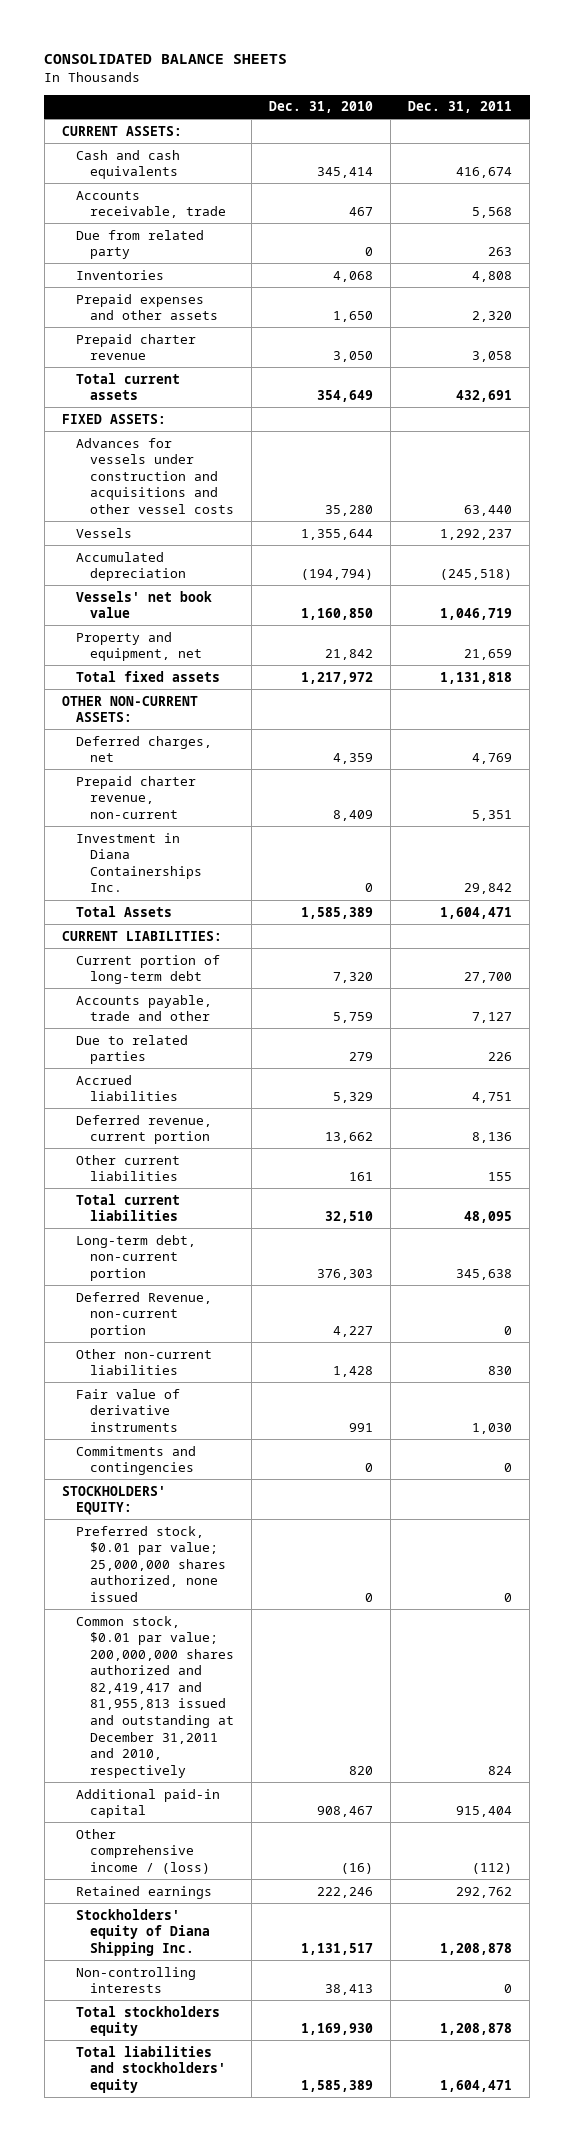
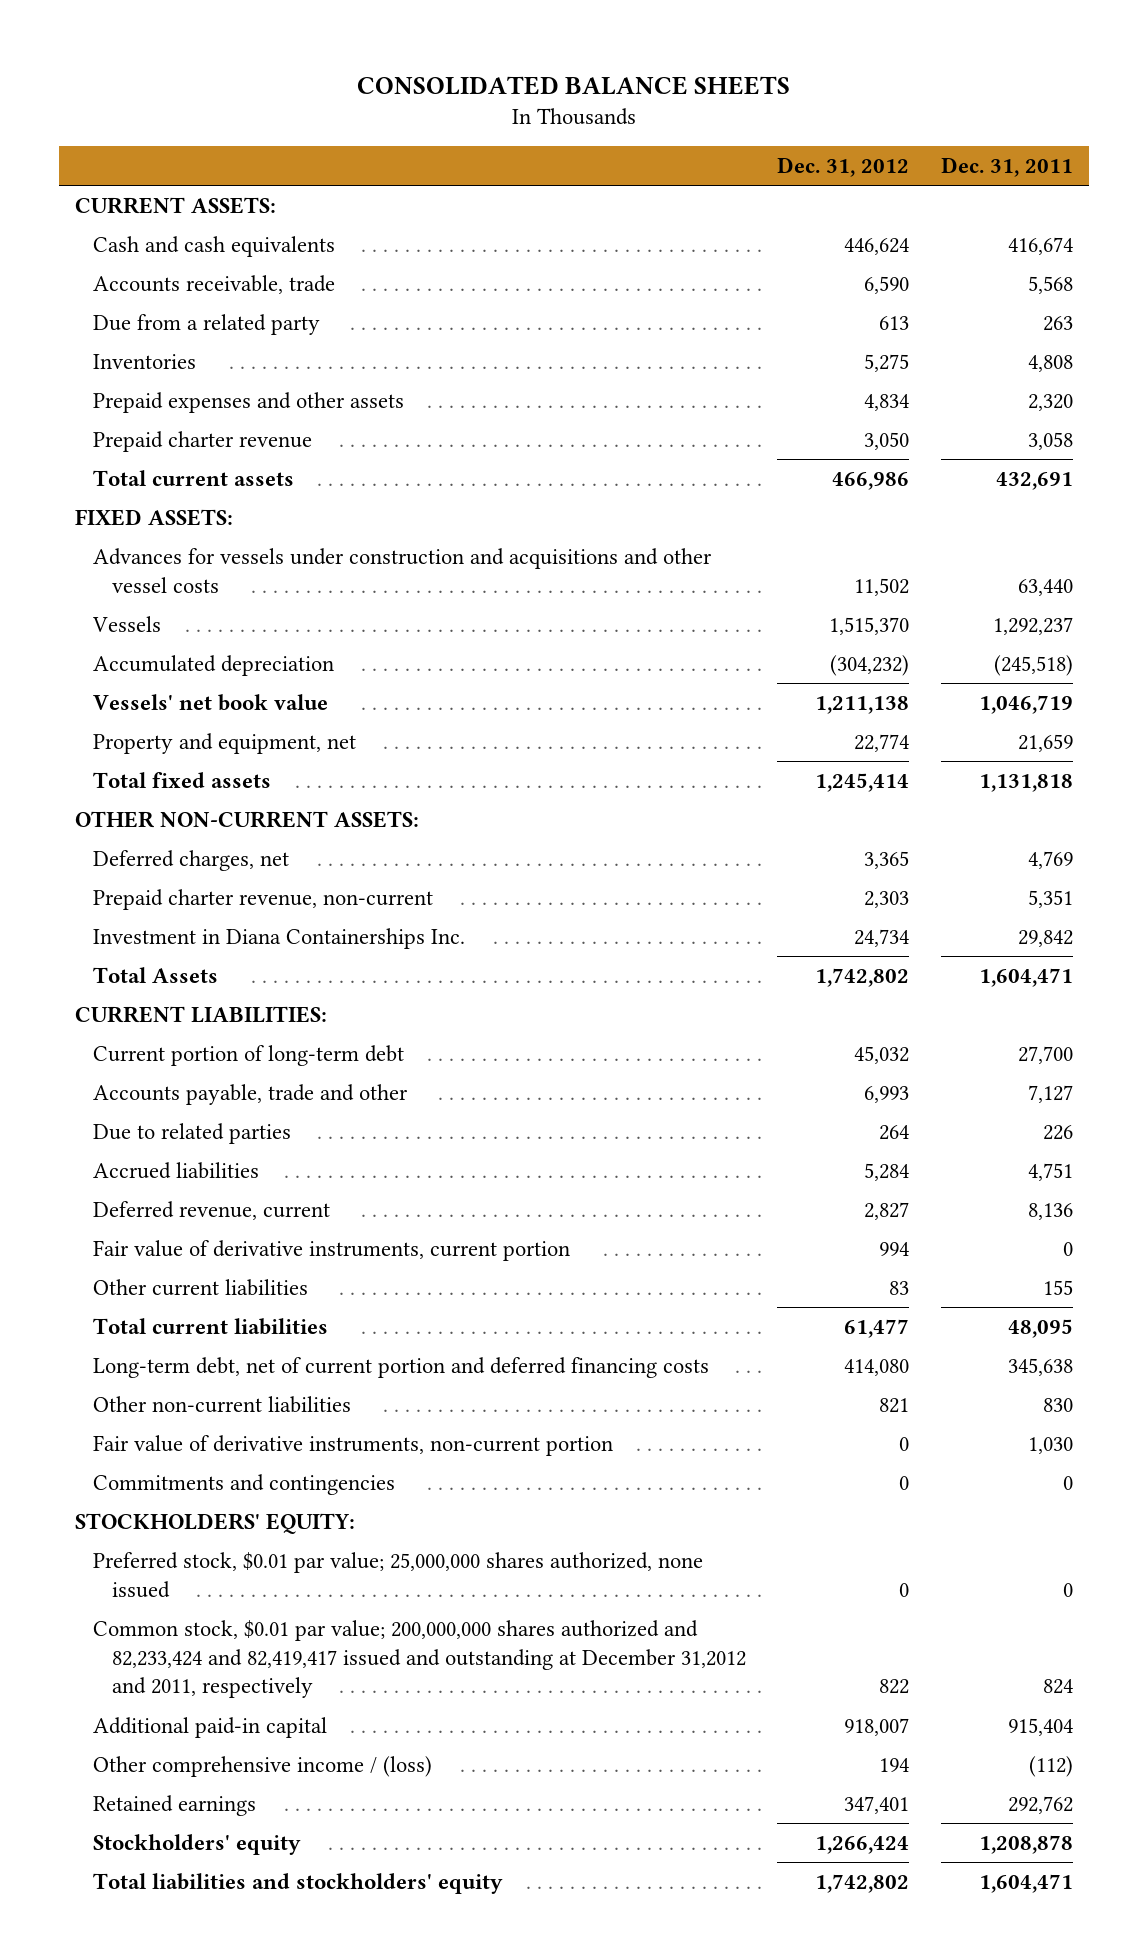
[269,101,374,114] Dec. 31, 2010 -> none
none -> [777,157,910,178] Dec. 31, 2012
[76,229,205,260] Due from related party -> [93,313,321,335] Due from a related party
[76,1114,213,1145] Deferred revenue, current portion -> [93,1200,331,1220] Deferred revenue, current
none -> [93,1239,571,1261] Fair value of derivative instruments, current portion
[76,1291,213,1338] Deferred Revenue, non-current portion -> none
[76,1234,197,1281] Long-term debt, non-current portion -> [93,1356,710,1378] Long-term debt, net of current portion and deferred financing costs
[76,1388,181,1432] Fair value of derivative instruments -> [93,1434,614,1456] Fair value of derivative instruments, non-current portion
[76,1615,235,1778] Common stock, $0.01 par value; 200,000,000 shares authorized and 82,419,417 and 81,955,813 issued and outstanding at December 31,2011 and 2010, respectively -> [93,1619,746,1699] Common stock, $0.01 par value; 200,000,000 shares authorized and 82,233,424 and 82,419,417 issued and outstanding at December 31,2012 and 2011, respectively
[76,1966,197,1994] Non-controlling interests -> none
[76,2005,221,2037] Total stockholders equity -> none
[76,1908,211,1956] Stockholders' equity of Diana Shipping Inc. -> [93,1833,302,1855] Stockholders' equity

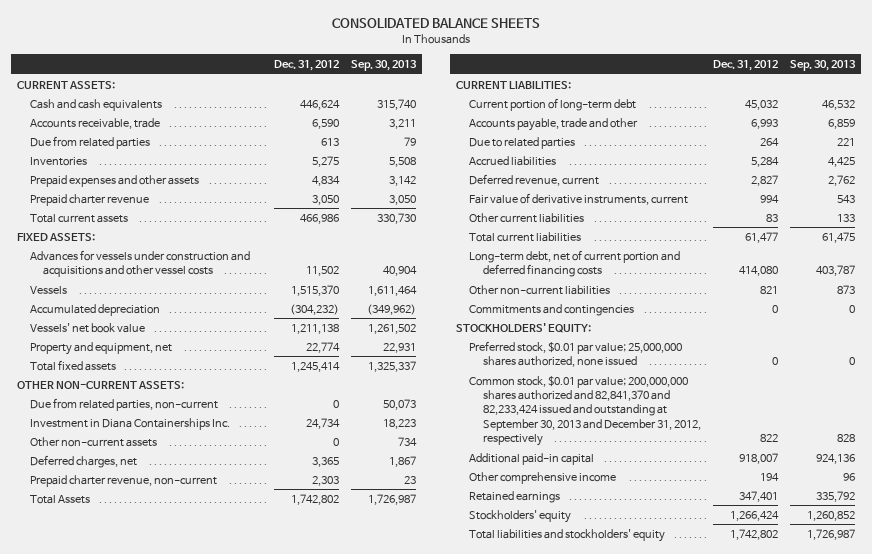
[941,157,1074,178] Dec. 31, 2011 -> none
none -> [350,60,417,72] Sep. 30, 2013
[93,313,321,335] Due from a related party -> [30,135,151,149] Due from related parties
none -> [30,397,219,411] Due from related parties, non-current
[93,927,466,949] Investment in Diana Containerships Inc. -> [30,417,231,430] Investment in Diana Containerships Inc.
none -> [30,436,158,447] Other non-current assets
[93,1239,571,1261] Fair value of derivative instruments, current portion -> [469,192,689,205] Fair value of derivative instruments, current
[93,1434,614,1456] Fair value of derivative instruments, non-current portion -> none
[93,1619,746,1699] Common stock, $0.01 par value; 200,000,000 shares authorized and 82,233,424 and 82,419,417 issued and outstanding at December 31,2012 and 2011, respectively -> [469,375,701,447] Common stock, $0.01 par value; 200,000,000 shares authorized and 82,841,370 and 82,233,424 issued and outstanding at September 30, 2013 and December 31, 2012, respectively
[93,1755,433,1777] Other comprehensive income / (loss) -> [469,471,617,484] Other comprehensive income

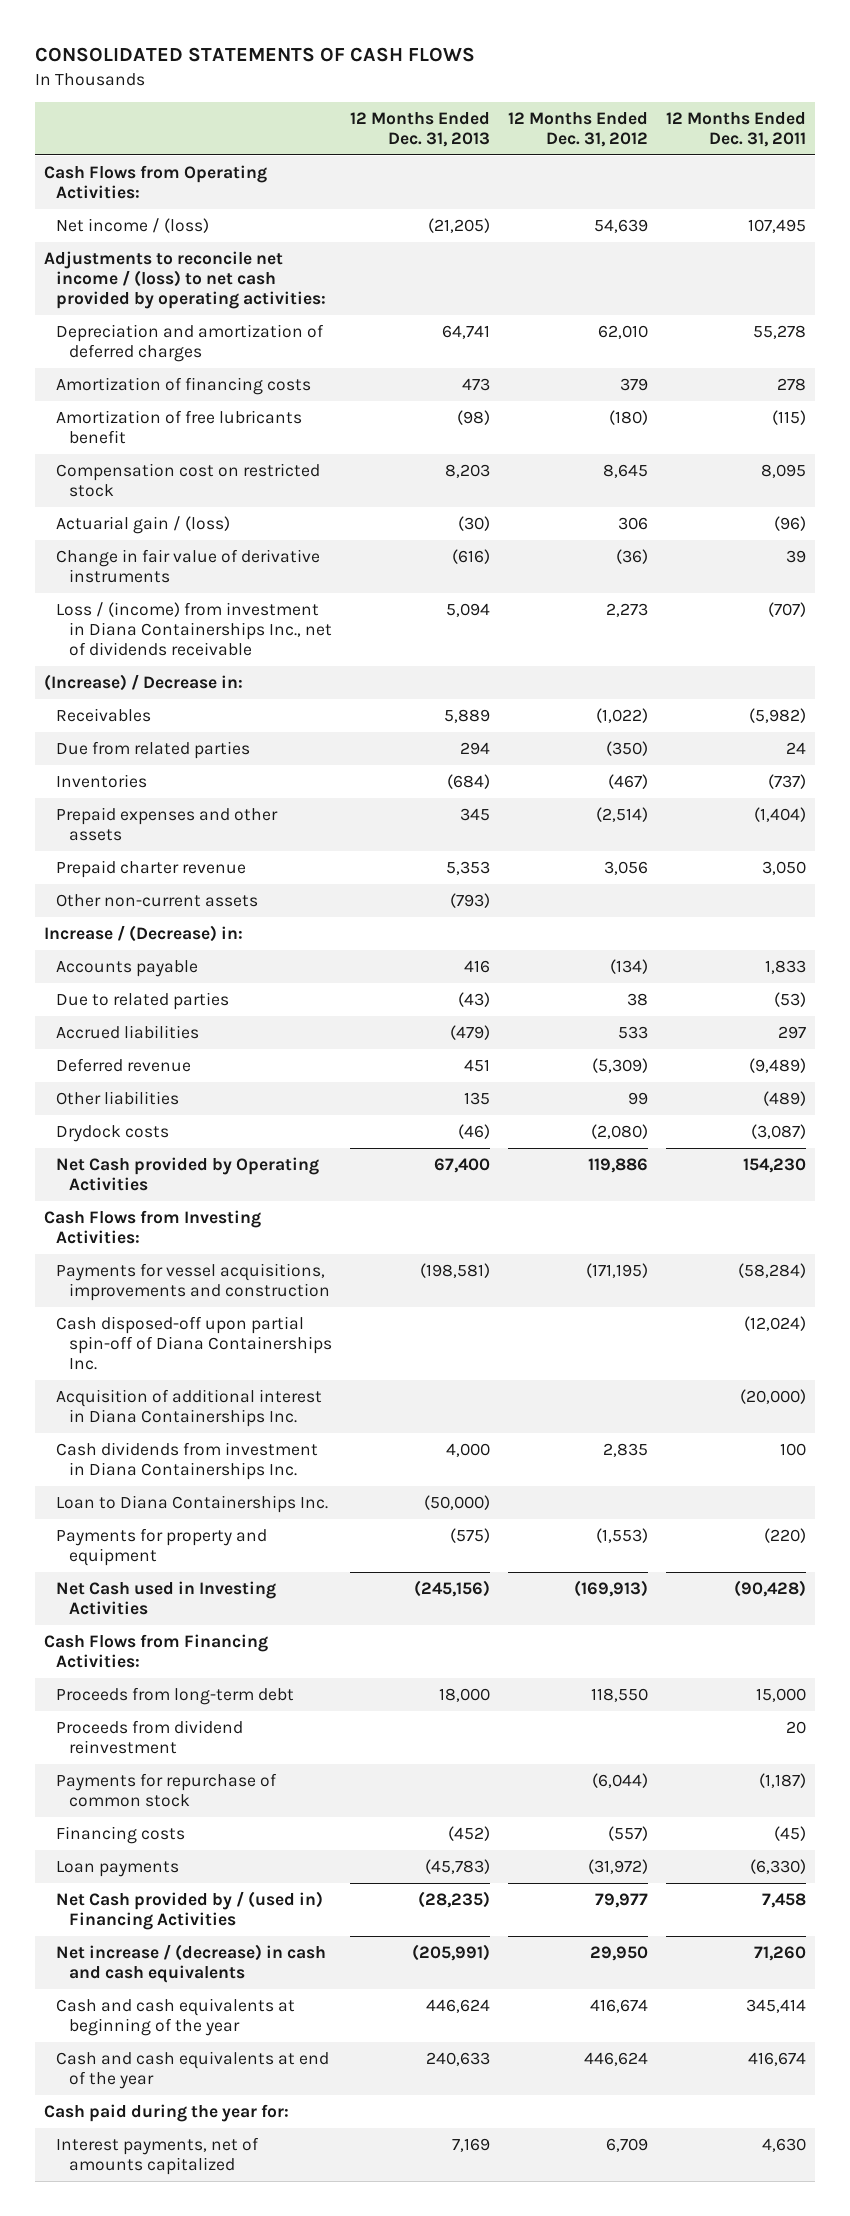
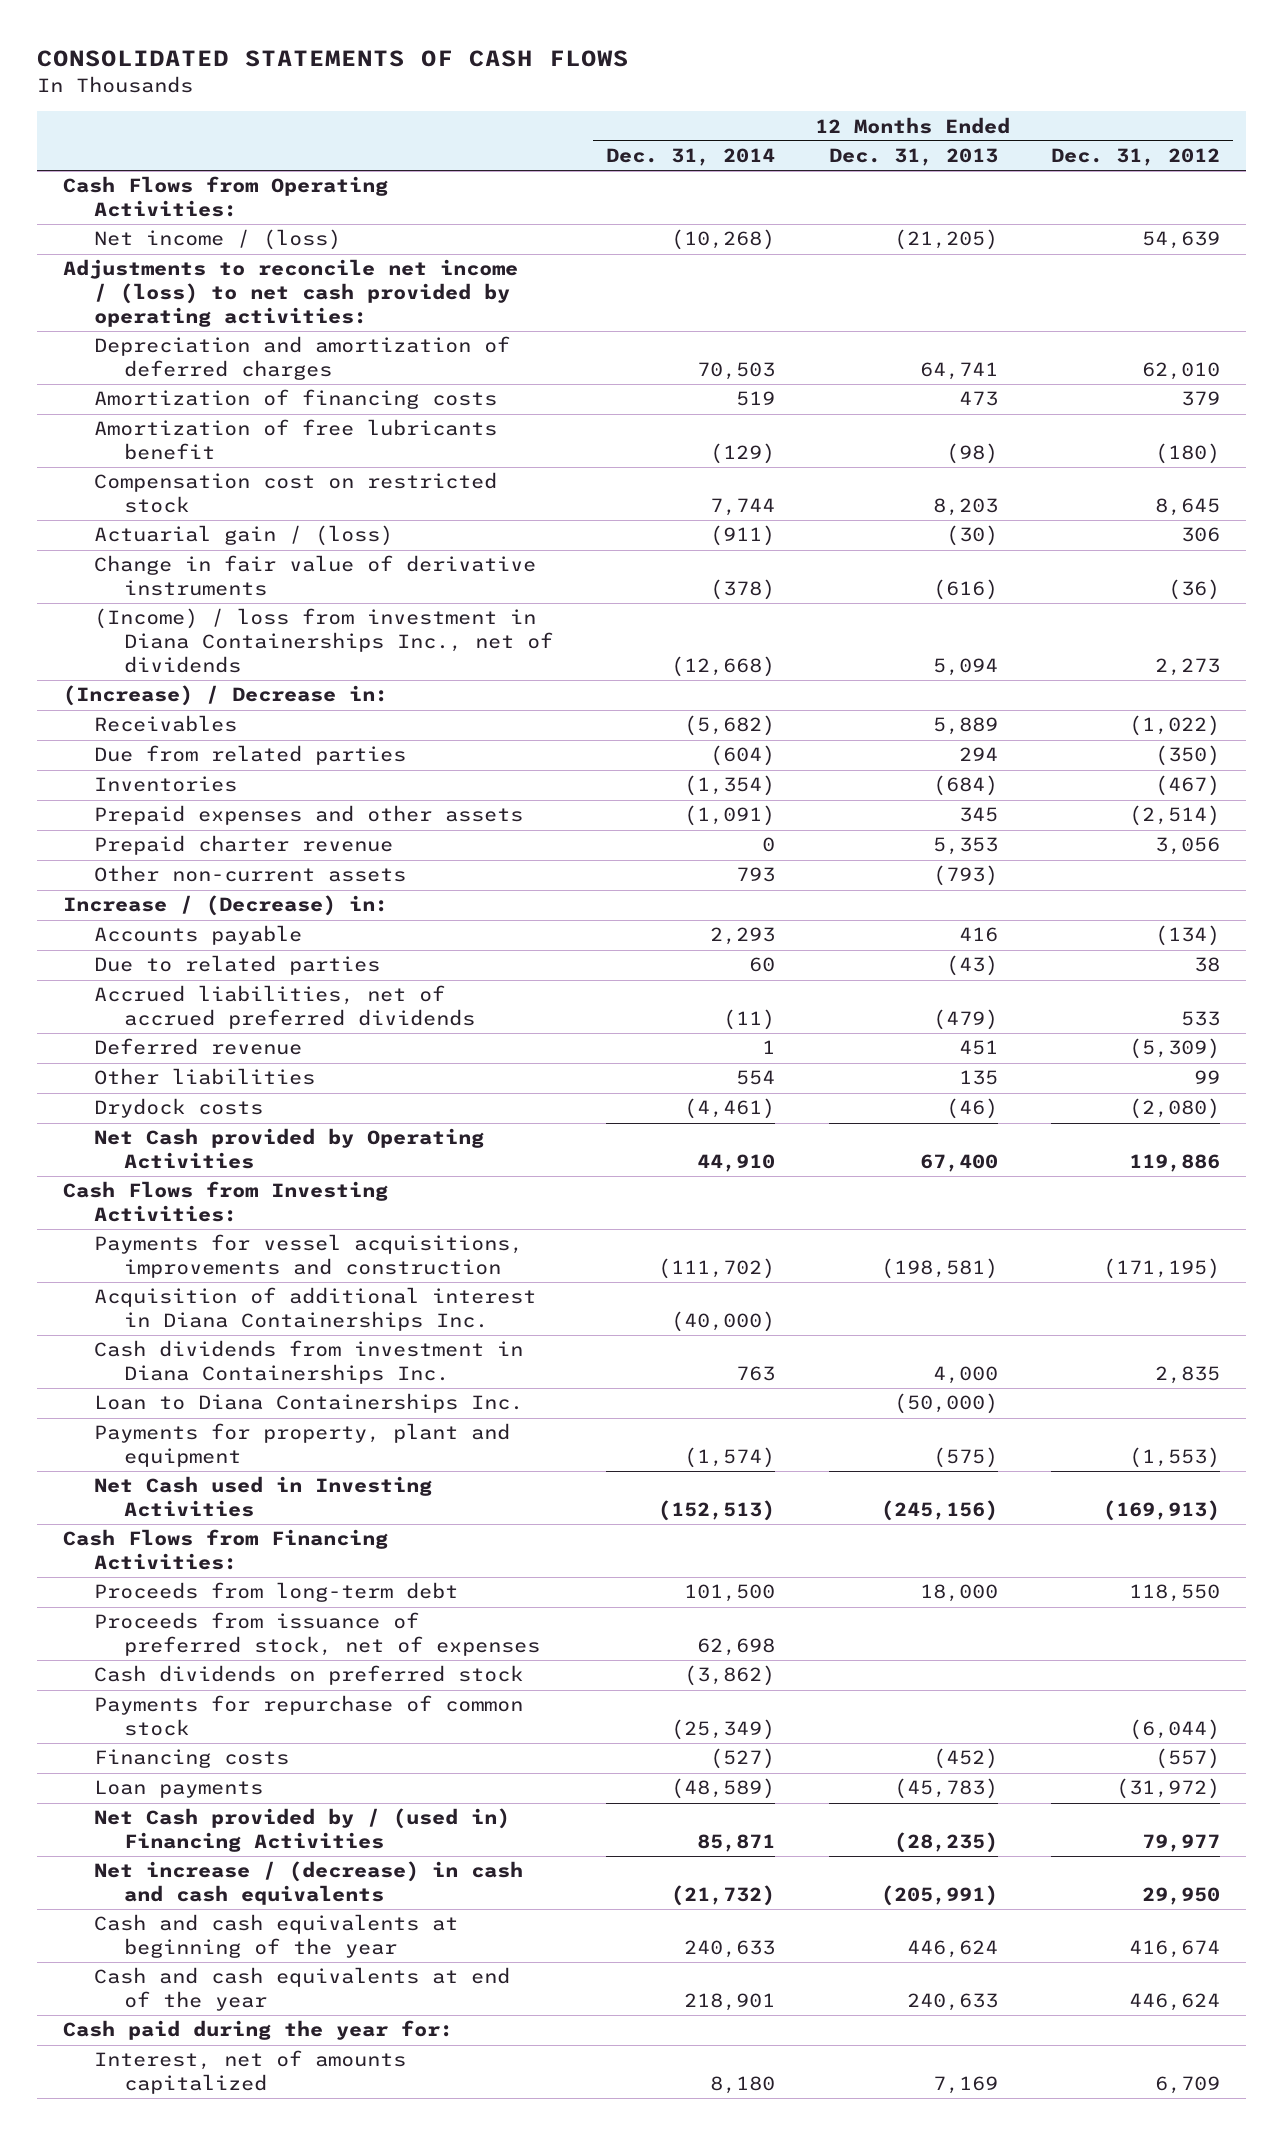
[666,111,807,148] 12 Months Ended Dec. 31, 2011 -> none
none -> [606,148,776,167] Dec. 31, 2014
[56,601,333,657] Loss / (income) from investment in Diana Containerships Inc., net of dividends receivable -> [93,608,554,673] (Income) / loss from investment in Diana Containerships Inc., net of dividends
[56,1024,200,1039] Accrued liabilities -> [93,985,476,1030] Accrued liabilities, net of accrued preferred dividends
[56,1315,333,1371] Cash disposed-off upon partial spin-off of Diana Containerships Inc. -> none
[56,1527,268,1567] Payments for property and equipment -> [93,1423,510,1468] Payments for property, plant and equipment
[56,1719,244,1755] Proceeds from dividend reinvestment -> none
none -> [93,1612,541,1657] Proceeds from issuance of preferred stock, net of expenses
none -> [93,1665,523,1686] Cash dividends on preferred stock
[56,2136,260,2176] Interest payments, net of amounts capitalized -> [93,2050,406,2095] Interest, net of amounts capitalized

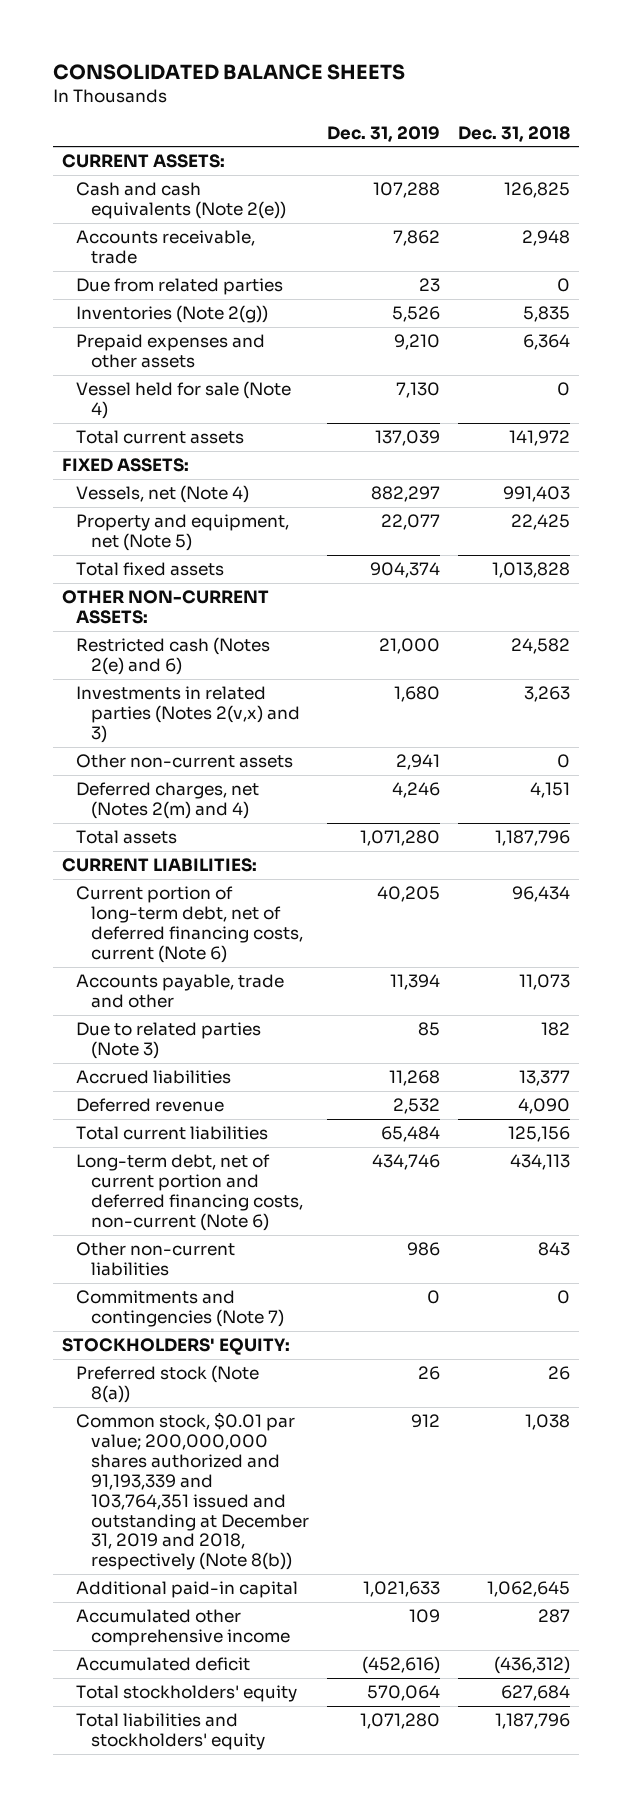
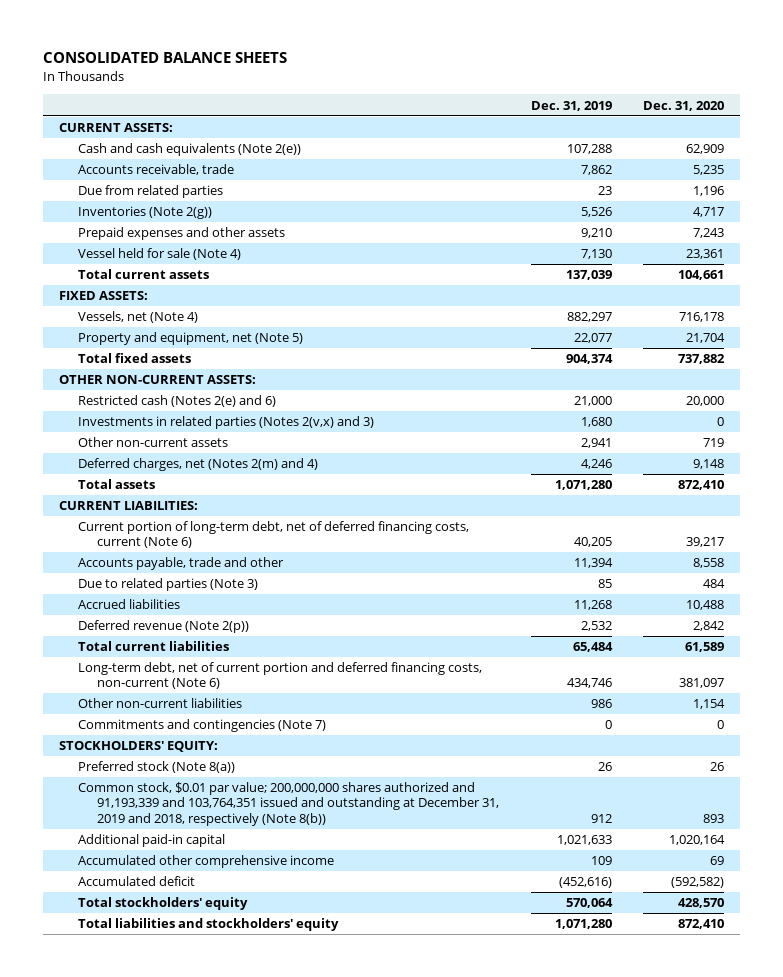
[458,125,571,142] Dec. 31, 2018 -> none
none -> [643,100,725,111] Dec. 31, 2020
[76,1098,225,1113] Deferred revenue -> [77,620,249,634] Deferred revenue (Note 2(p))

